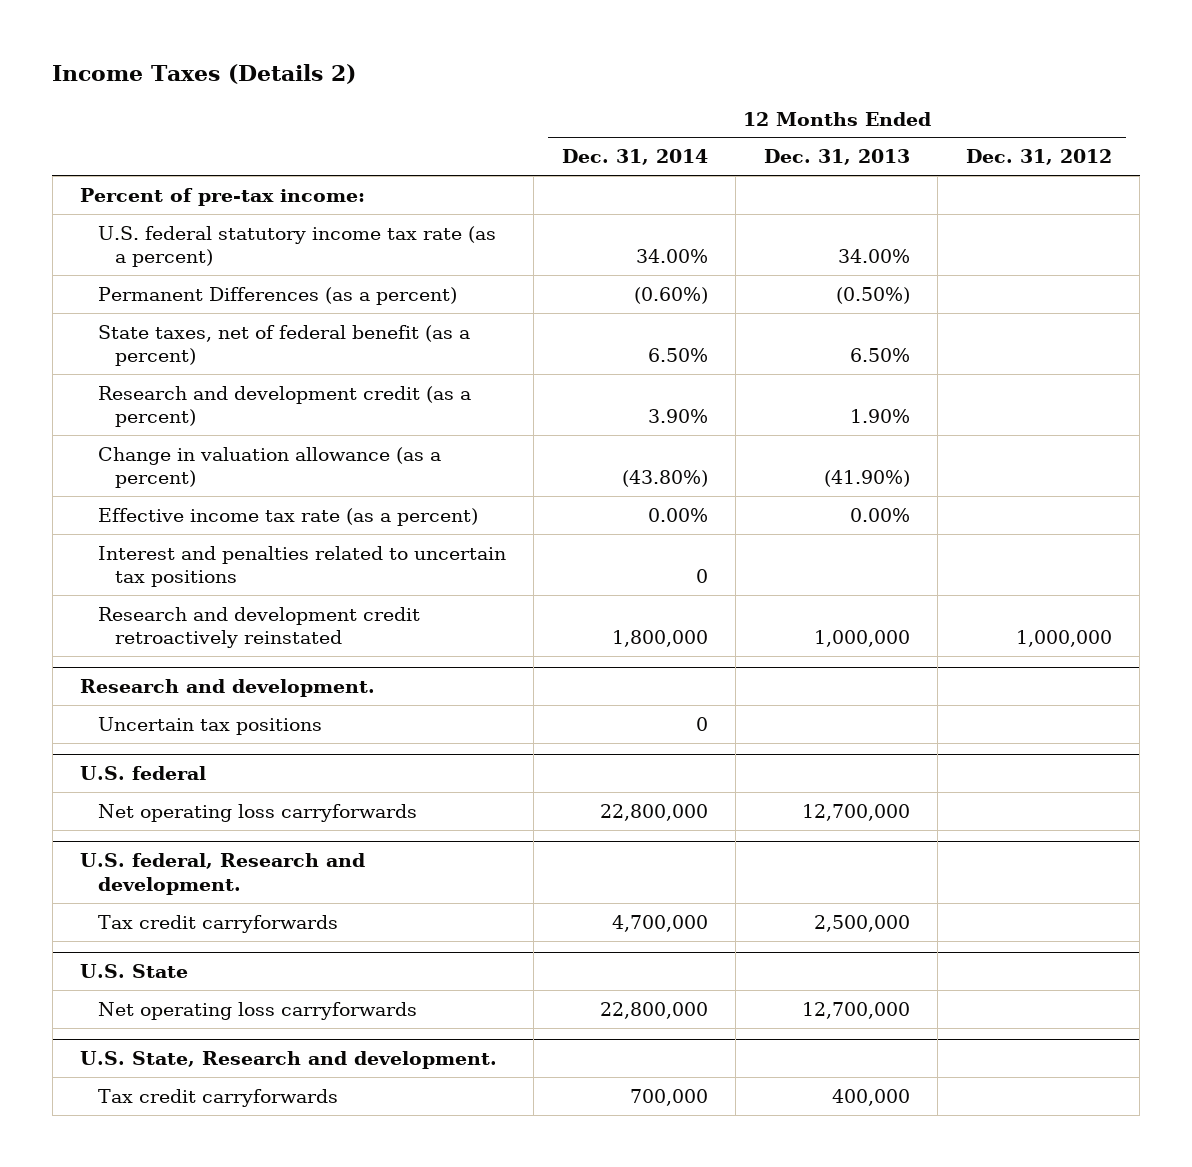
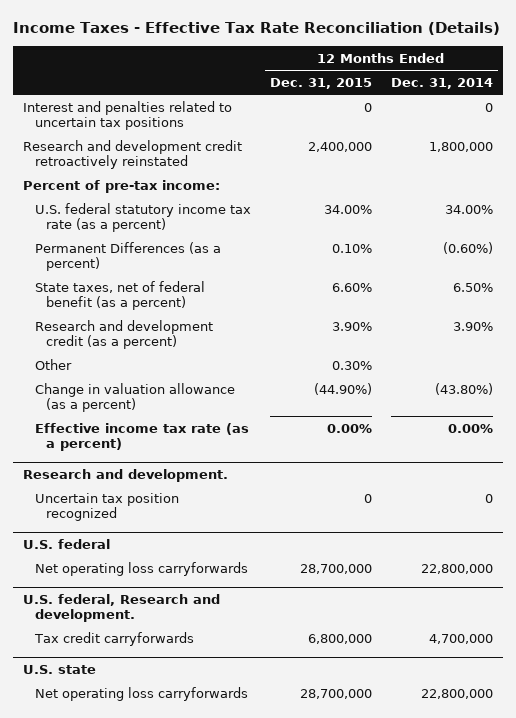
[52,64,357,85] Income Taxes (Details 2) -> [13,22,501,36] Income Taxes - Effective Tax Rate Reconciliation (Details)
[763,149,910,166] Dec. 31, 2013 -> none
[965,149,1112,166] Dec. 31, 2012 -> none
none -> [269,77,372,89] Dec. 31, 2015
[97,545,506,588] Interest and penalties related to uncertain tax positions -> [22,100,232,130] Interest and penalties related to uncertain tax positions
[97,606,420,649] Research and development credit retroactively reinstated -> [22,139,242,169] Research and development credit retroactively reinstated
none -> [34,358,72,370] Other
[97,716,322,735] Uncertain tax positions -> [34,492,179,521] Uncertain tax position recognized
[80,964,189,979] U.S. State -> [22,665,96,675] U.S. state
[80,1051,498,1070] U.S. State, Research and development. -> none
[97,1088,338,1107] Tax credit carryforwards -> none

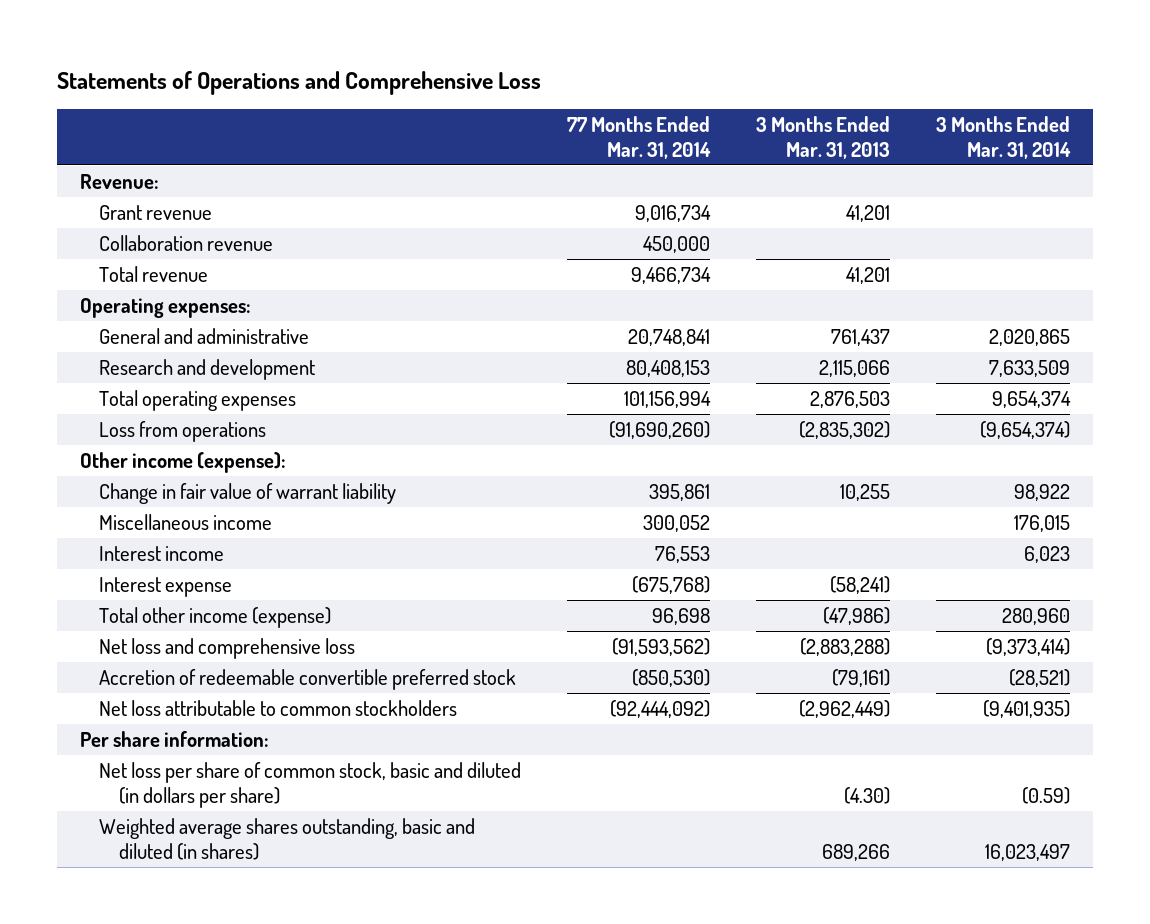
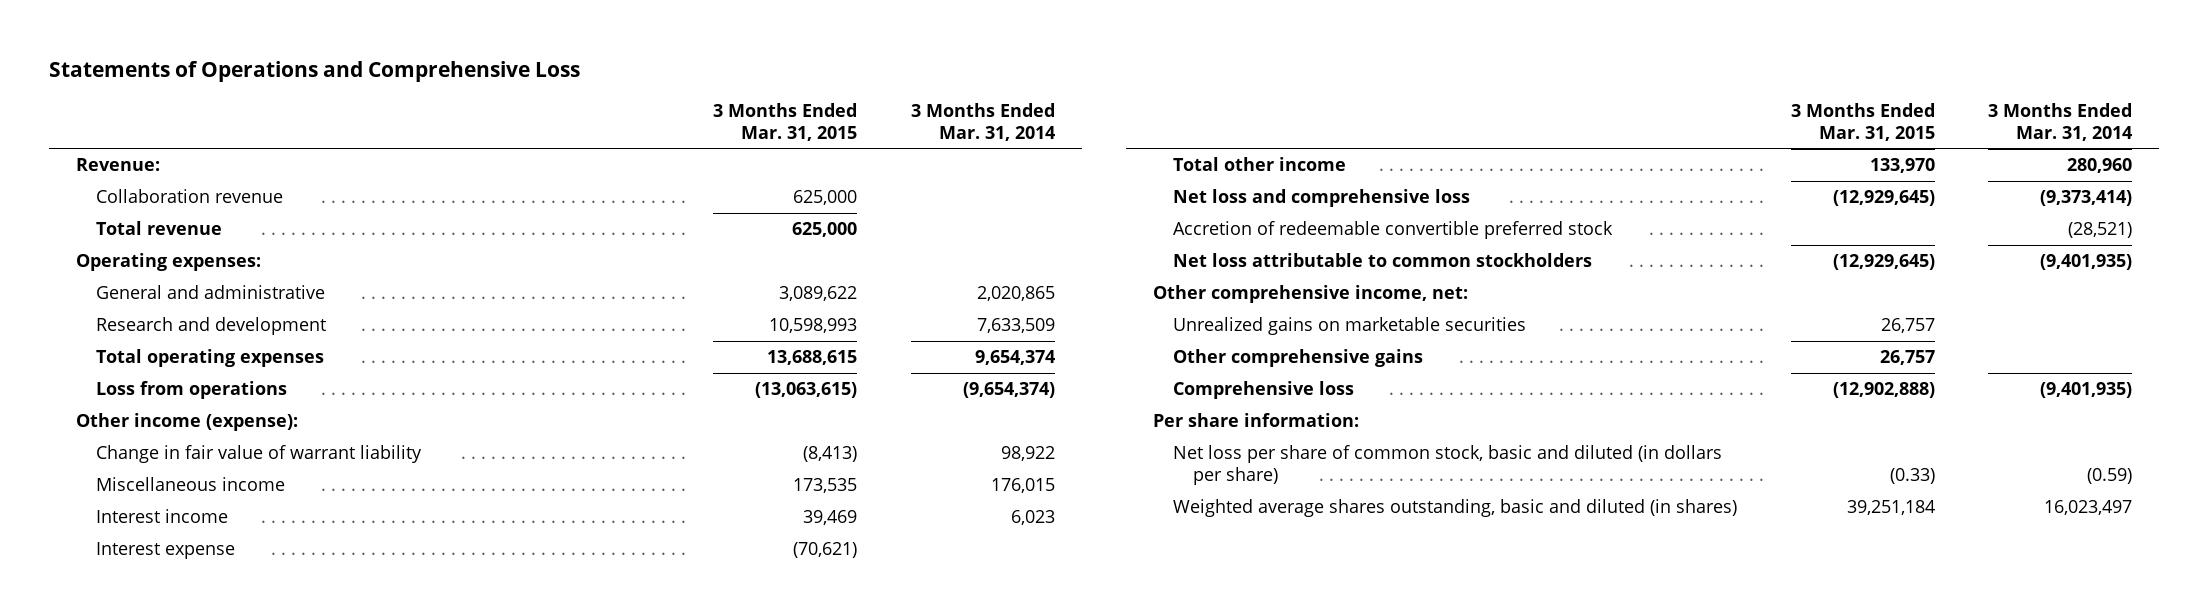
[567,115,712,159] 77 Months Ended Mar. 31, 2014 -> none
[756,115,891,159] 3 Months Ended Mar. 31, 2013 -> none
none -> [713,102,858,141] 3 Months Ended Mar. 31, 2015
[99,204,213,220] Grant revenue -> none
[99,606,332,628] Total other income (expense) -> [1173,157,1347,172] Total other income
none -> [1153,285,1469,304] Other comprehensive income, net:
none -> [1173,317,1527,336] Unrealized gains on marketable securities
none -> [1173,349,1424,368] Other comprehensive gains
none -> [1173,381,1355,400] Comprehensive loss

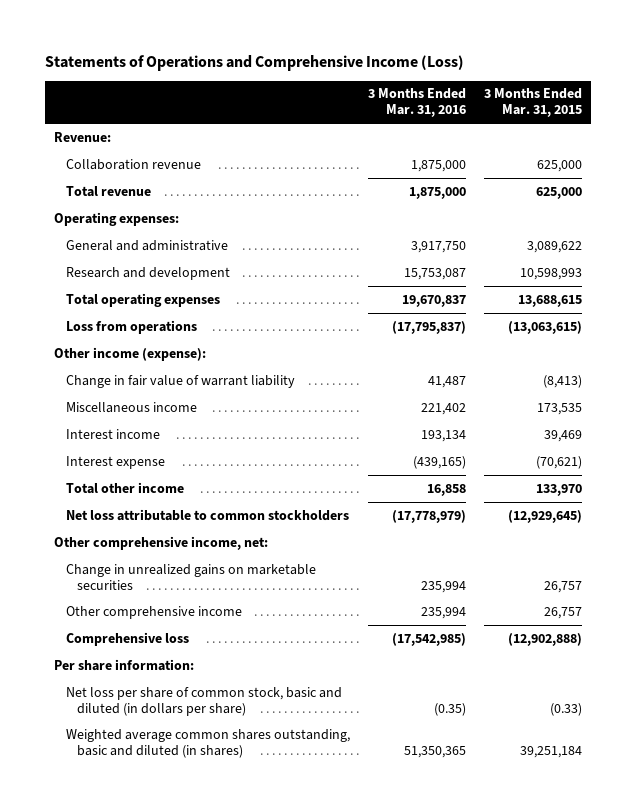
[48,60,580,82] Statements of Operations and Comprehensive Loss -> [45,54,465,71] Statements of Operations and Comprehensive Income (Loss)
[910,102,1055,141] 3 Months Ended Mar. 31, 2014 -> none
none -> [367,88,466,118] 3 Months Ended Mar. 31, 2016
[1173,189,1471,208] Net loss and comprehensive loss -> none
[1173,221,1614,240] Accretion of redeemable convertible preferred stock -> none
[1173,317,1527,336] Unrealized gains on marketable securities -> [65,563,316,590] Change in unrealized gains on marketable securities
[1173,349,1424,368] Other comprehensive gains -> [65,605,242,619] Other comprehensive income
[1173,499,1738,518] Weighted average shares outstanding, basic and diluted (in shares) -> [65,728,350,758] Weighted average common shares outstanding, basic and diluted (in shares)

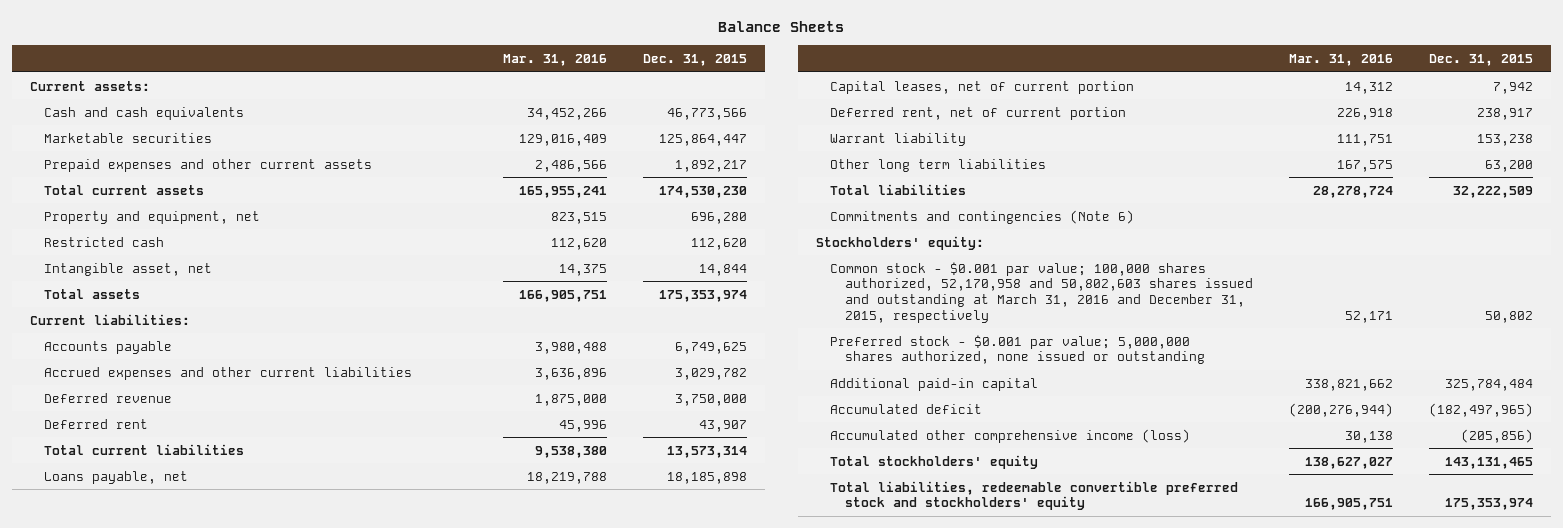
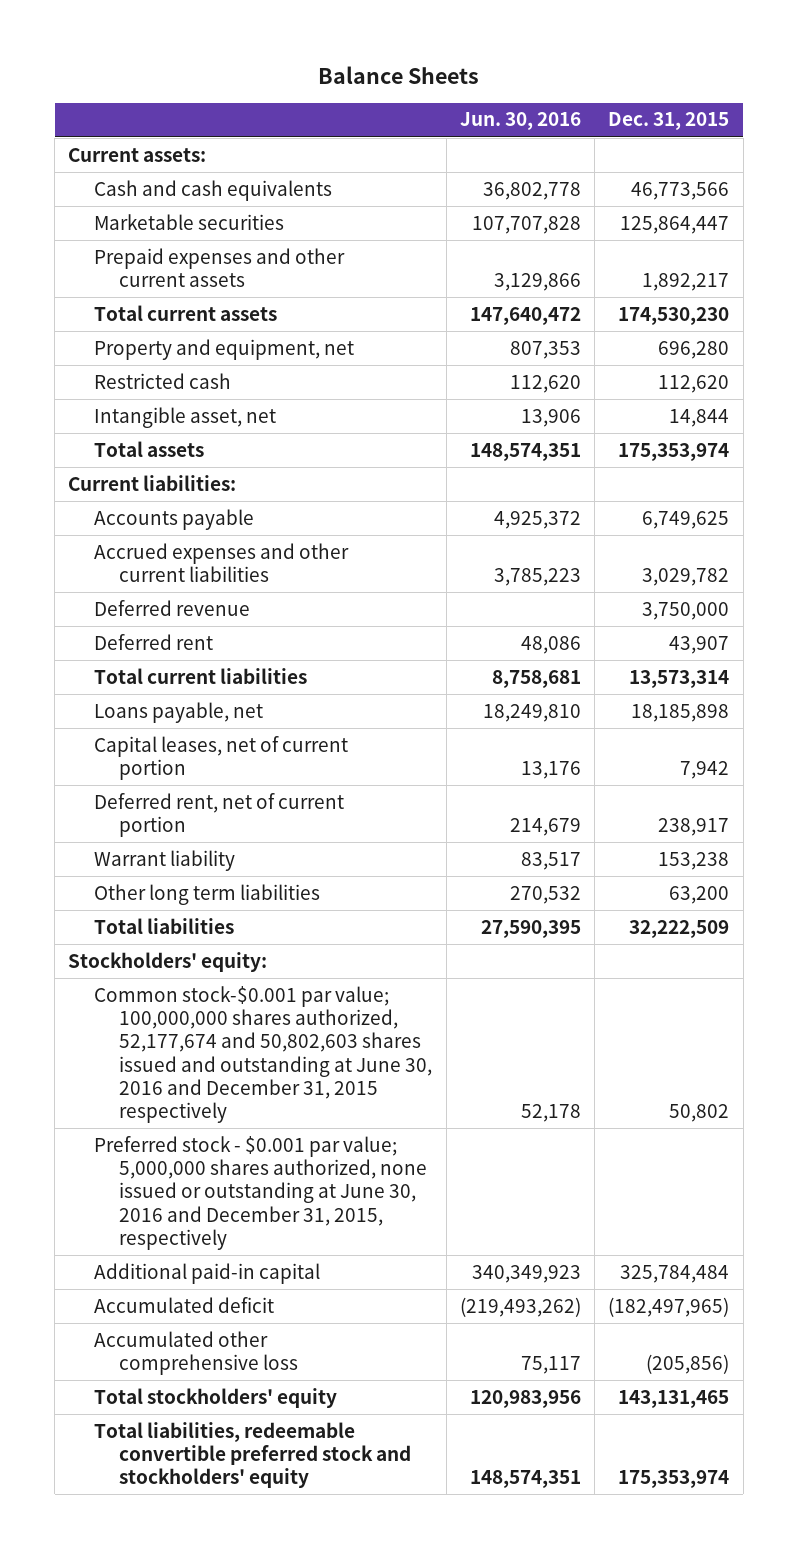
[502,54,607,67] Mar. 31, 2016 -> none
none -> [459,112,581,131] Jun. 30, 2016
[830,209,1135,224] Commitments and contingencies (Note 6) -> none
[830,261,1253,323] Common stock - $0.001 par value; 100,000 shares authorized, 52,170,958 and 50,802,603 shares issued and outstanding at March 31, 2016 and December 31, 2015, respectively -> [93,985,433,1124] Common stock-$0.001 par value; 100,000,000 shares authorized, 52,177,674 and 50,802,603 shares issued and outstanding at June 30, 2016 and December 31, 2015 respectively
[830,334,1205,365] Preferred stock - $0.001 par value; 5,000,000 shares authorized, none issued or outstanding -> [93,1135,428,1250] Preferred stock - $0.001 par value; 5,000,000 shares authorized, none issued or outstanding at June 30, 2016 and December 31, 2015, respectively
[830,428,1191,443] Accumulated other comprehensive income (loss) -> [93,1330,299,1376] Accumulated other comprehensive loss

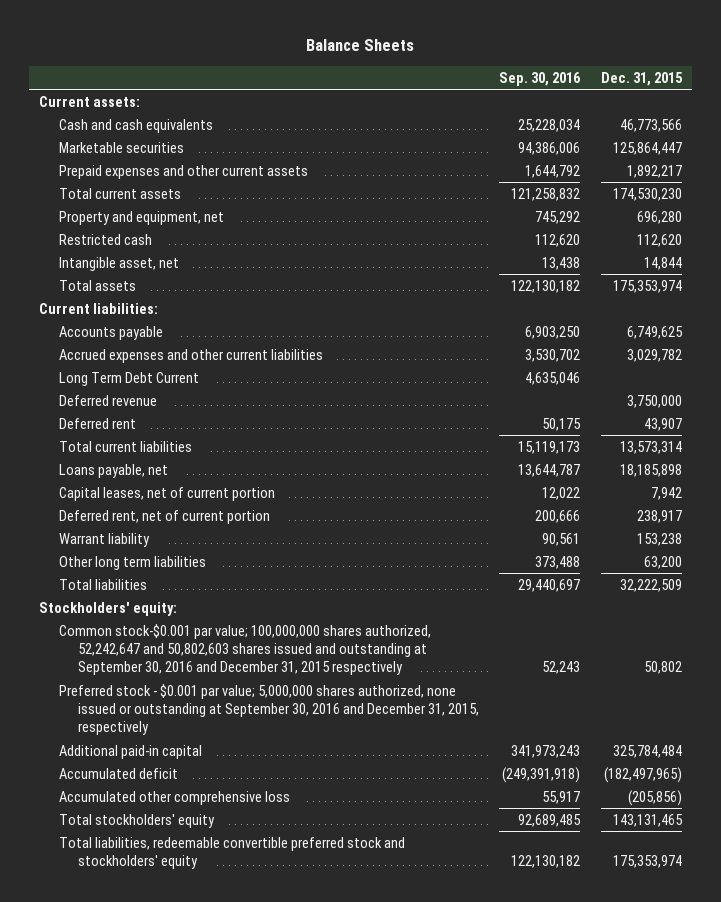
[459,112,581,131] Jun. 30, 2016 -> none
none -> [499,71,582,86] Sep. 30, 2016
none -> [58,371,199,386] Long Term Debt Current
[93,985,433,1124] Common stock-$0.001 par value; 100,000,000 shares authorized, 52,177,674 and 50,802,603 shares issued and outstanding at June 30, 2016 and December 31, 2015 respectively -> [58,623,431,676] Common stock-$0.001 par value; 100,000,000 shares authorized, 52,242,647 and 50,802,603 shares issued and outstanding at September 30, 2016 and December 31, 2015 respectively
[93,1135,428,1250] Preferred stock - $0.001 par value; 5,000,000 shares authorized, none issued or outstanding at June 30, 2016 and December 31, 2015, respectively -> [58,683,480,736] Preferred stock - $0.001 par value; 5,000,000 shares authorized, none issued or outstanding at September 30, 2016 and December 31, 2015, respectively

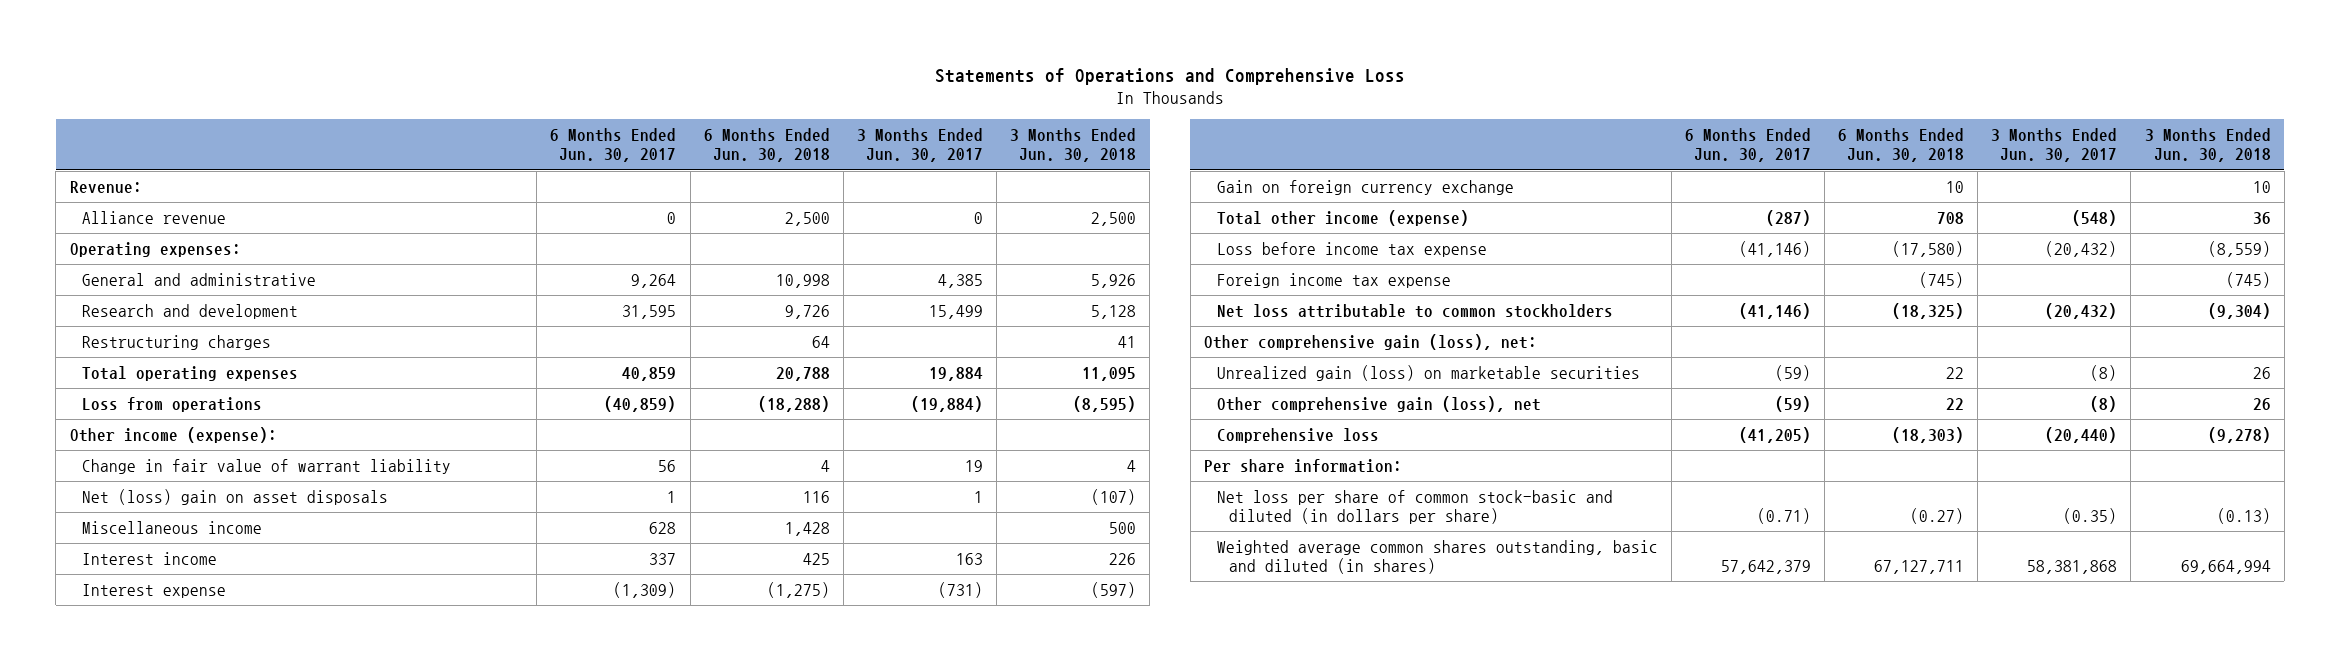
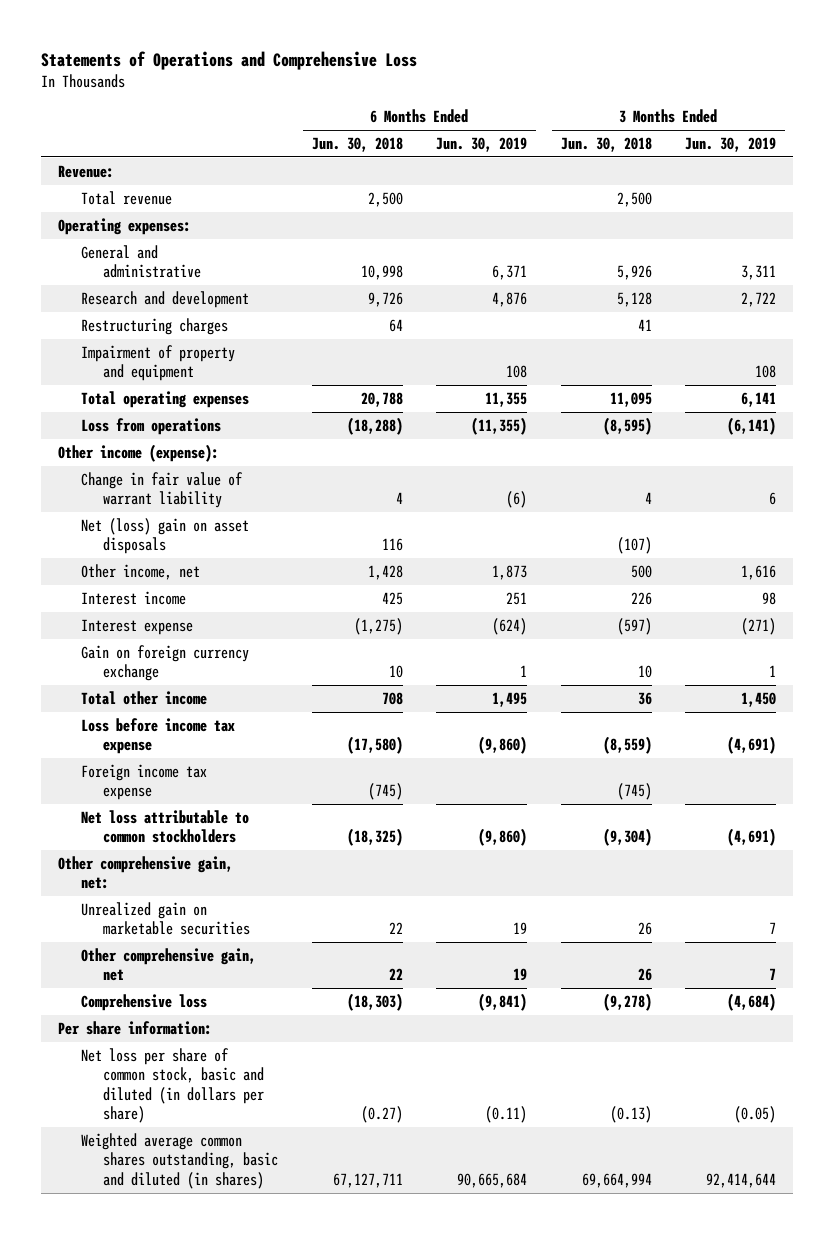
[550,128,677,163] 6 Months Ended Jun. 30, 2017 -> none
[856,128,983,163] 3 Months Ended Jun. 30, 2017 -> none
none -> [436,137,528,153] Jun. 30, 2019
none -> [685,137,777,153] Jun. 30, 2019
[82,210,227,224] Alliance revenue -> [80,191,172,206] Total revenue
none -> [80,345,235,382] Impairment of property and equipment
[82,520,263,534] Miscellaneous income -> [80,564,200,581] Other income, net
[1216,209,1469,226] Total other income (expense) -> [80,691,207,706] Total other income
[1204,333,1538,350] Other comprehensive gain (loss), net: -> [58,856,234,890] Other comprehensive gain, net:
[1216,364,1640,381] Unrealized gain (loss) on marketable securities -> [80,902,251,936] Unrealized gain on marketable securities
[1216,395,1541,412] Other comprehensive gain (loss), net -> [80,948,256,982] Other comprehensive gain, net
[1216,489,1613,524] Net loss per share of common stock-basic and diluted (in dollars per share) -> [80,1048,265,1124] Net loss per share of common stock, basic and diluted (in dollars per share)

